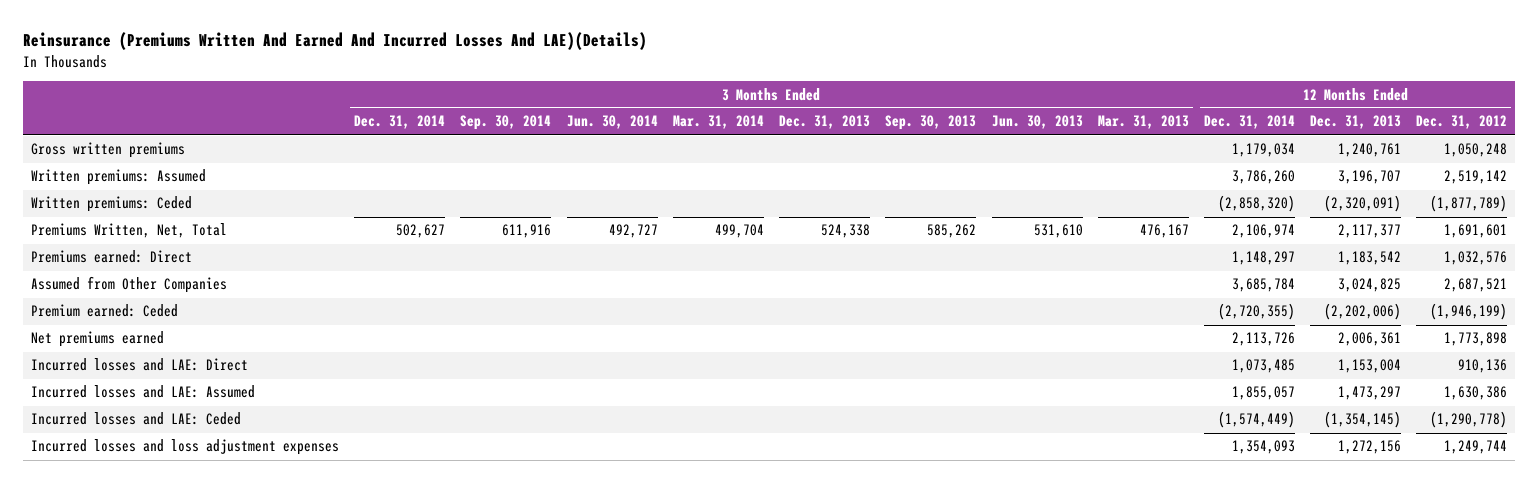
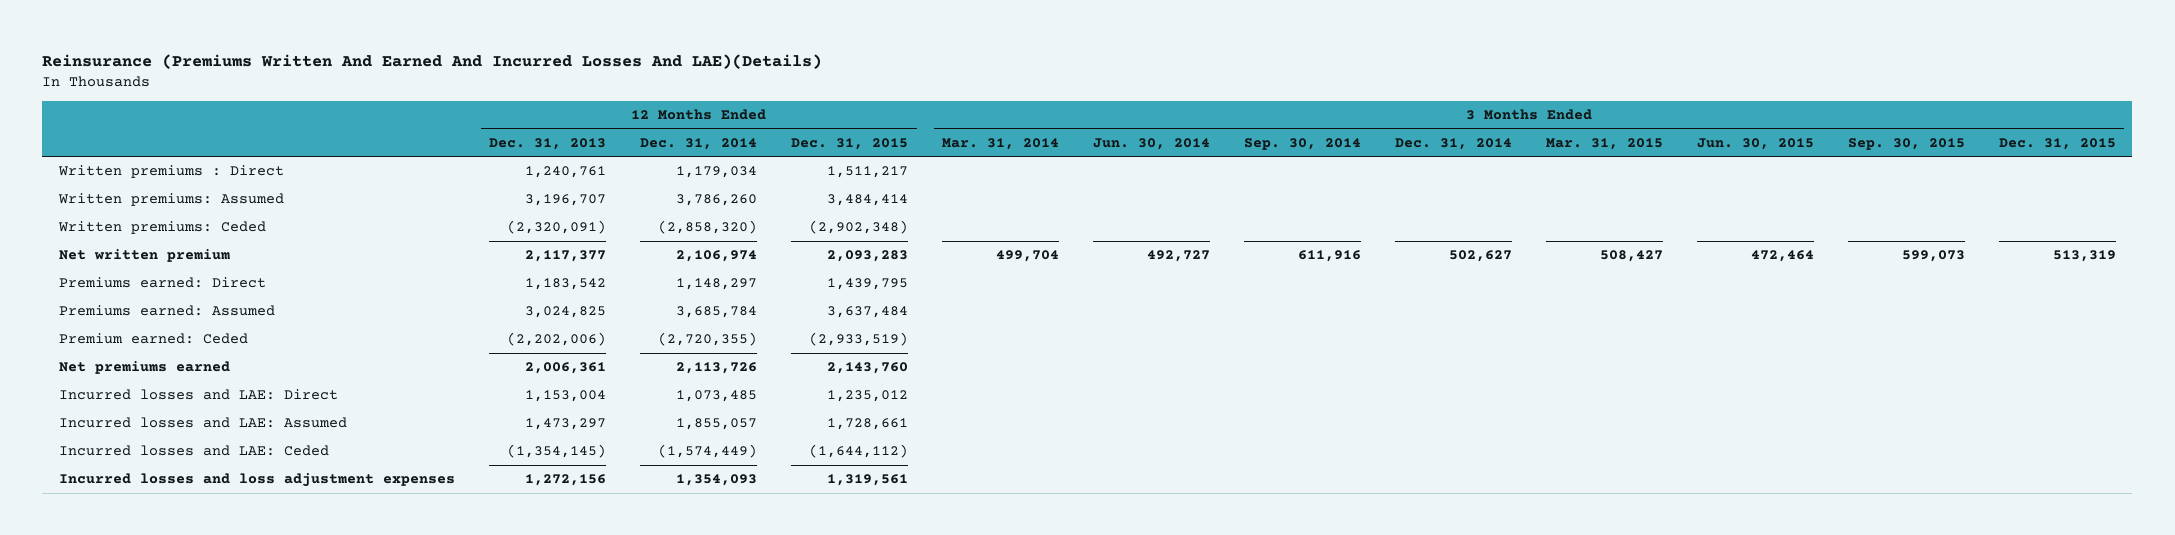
[779,115,871,130] Dec. 31, 2013 -> none
[885,115,977,131] Sep. 30, 2013 -> none
[991,115,1083,130] Jun. 30, 2013 -> none
[1097,115,1189,130] Mar. 31, 2013 -> none
[1416,115,1508,130] Dec. 31, 2012 -> none
none -> [791,137,909,150] Dec. 31, 2015
none -> [1545,137,1663,150] Mar. 31, 2015
none -> [1696,137,1814,150] Jun. 30, 2015
none -> [1847,137,1965,150] Sep. 30, 2015
none -> [1998,137,2116,150] Dec. 31, 2015
[30,142,185,159] Gross written premiums -> [58,165,285,179] Written premiums : Direct
[30,223,227,239] Premiums Written, Net, Total -> [59,249,231,263] Net written premium
[30,276,227,294] Assumed from Other Companies -> [59,305,276,317] Premiums earned: Assumed

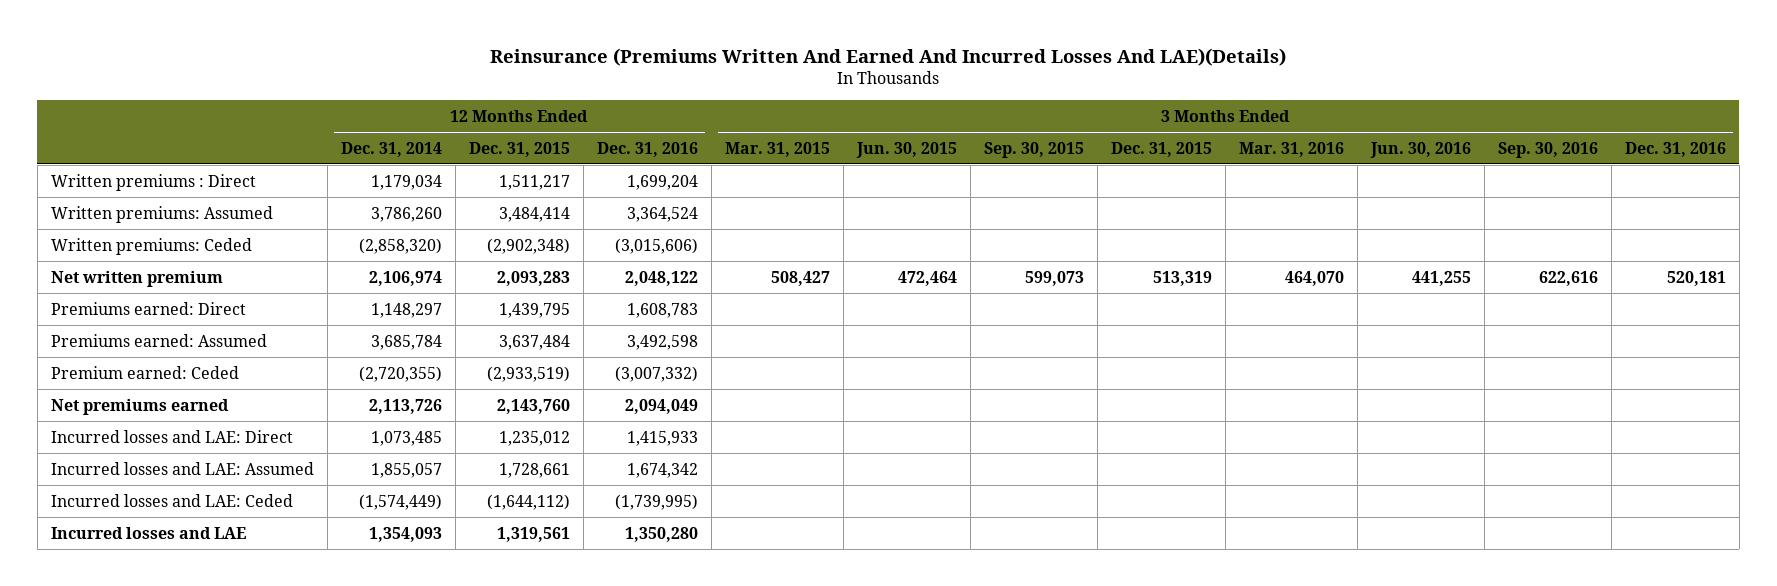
[489,137,607,150] Dec. 31, 2013 -> none
[942,137,1060,150] Mar. 31, 2014 -> none
[1092,137,1210,150] Jun. 30, 2014 -> none
[1243,137,1361,150] Sep. 30, 2014 -> none
[1394,137,1512,150] Dec. 31, 2014 -> none
none -> [596,141,698,157] Dec. 31, 2016
none -> [1238,141,1344,157] Mar. 31, 2016
none -> [1369,141,1471,158] Jun. 30, 2016
none -> [1497,141,1598,158] Sep. 30, 2016
none -> [1624,141,1726,157] Dec. 31, 2016
[59,473,456,488] Incurred losses and loss adjustment expenses -> [50,526,246,539] Incurred losses and LAE

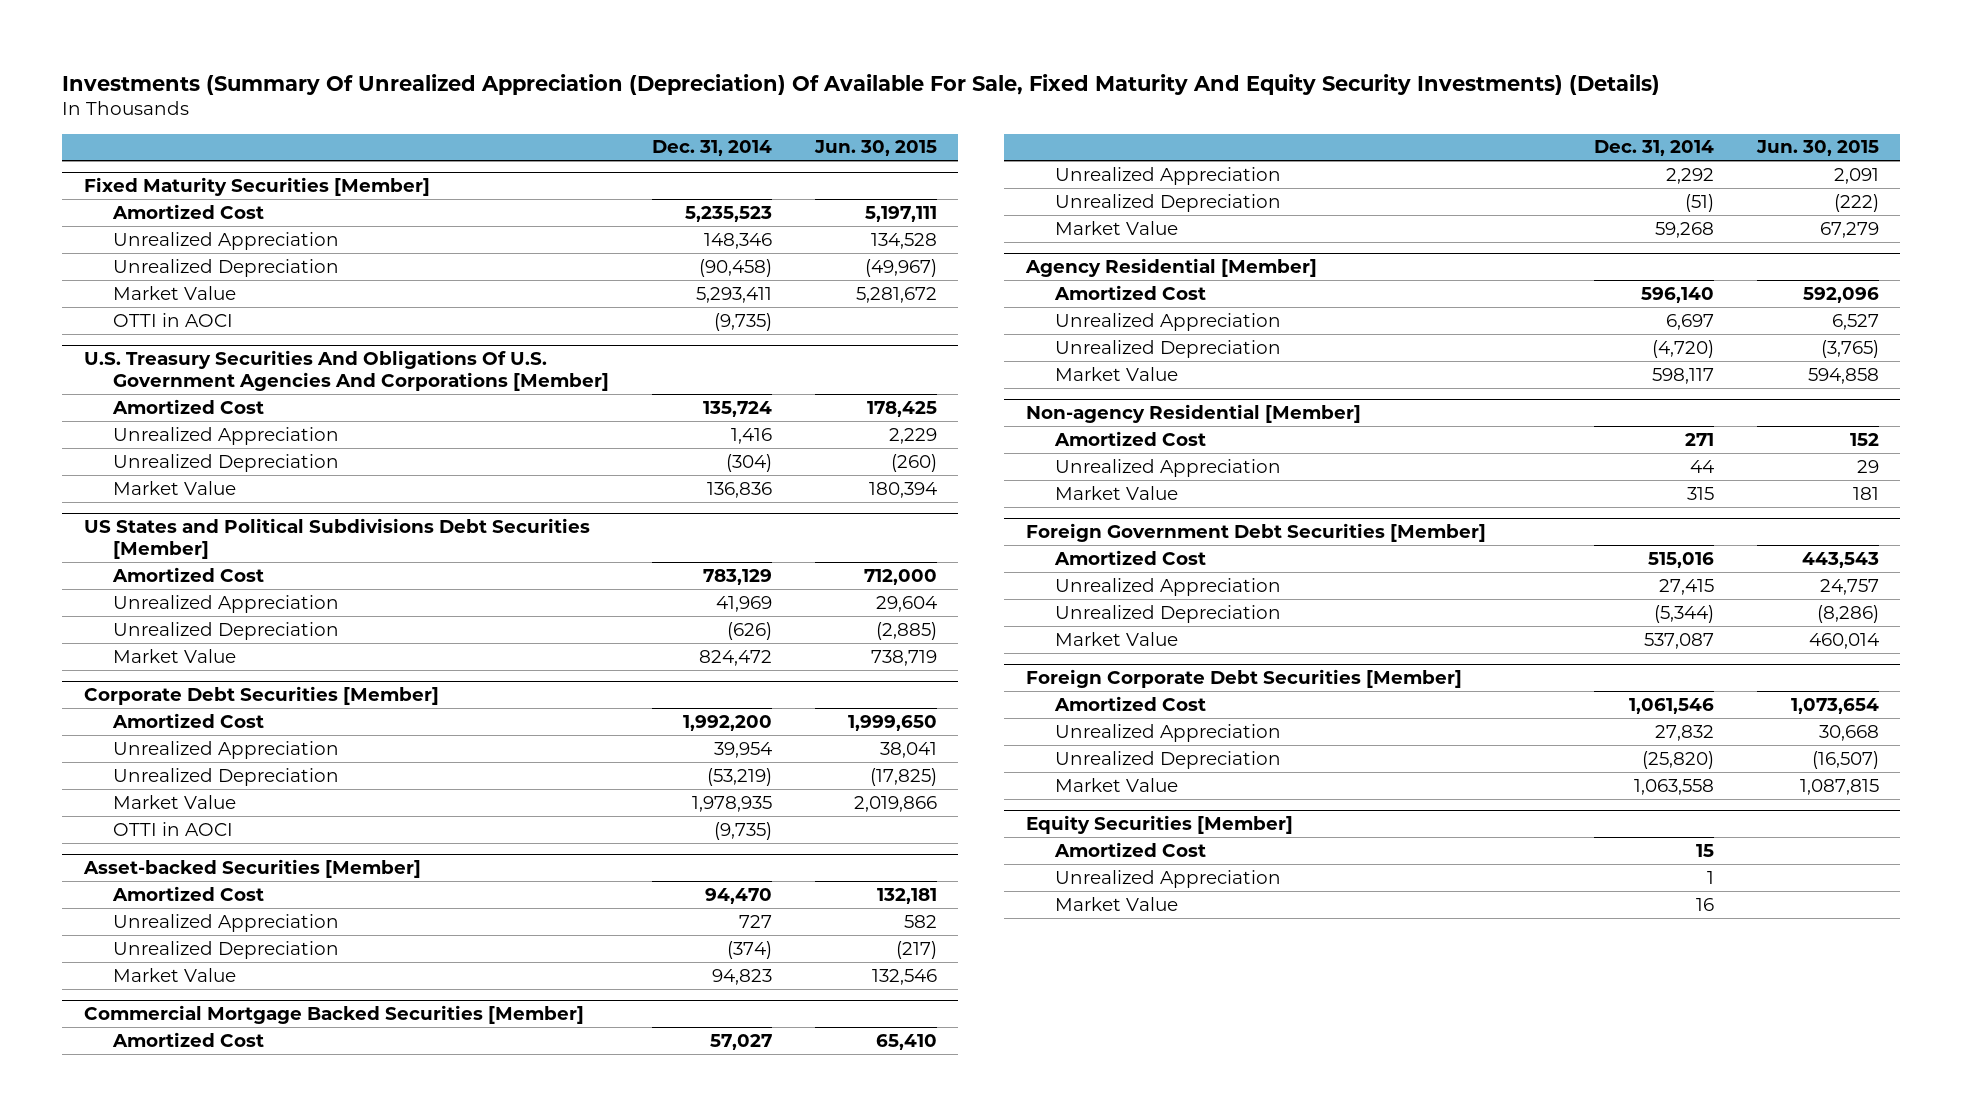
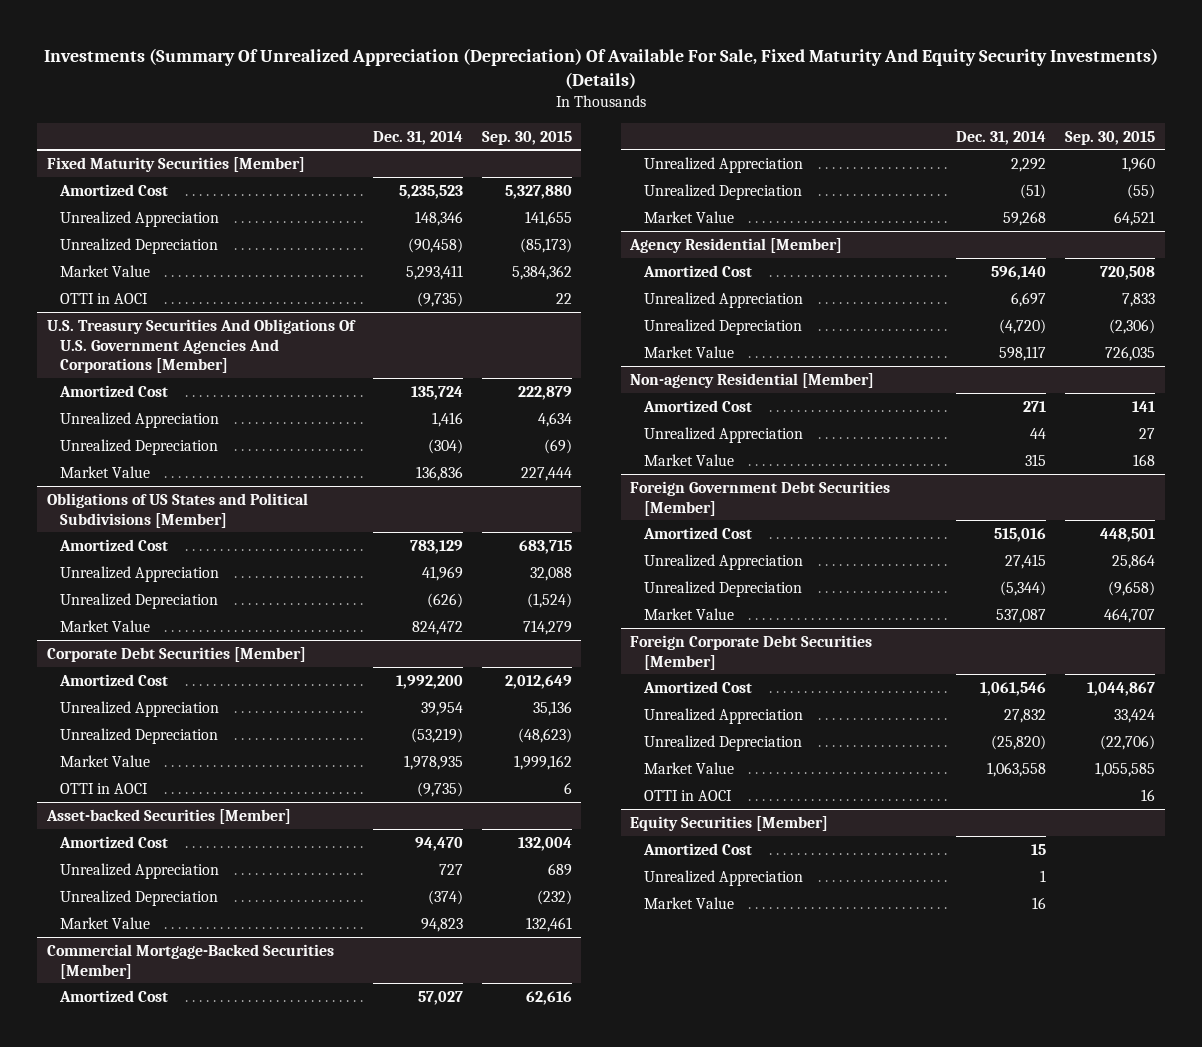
[813,140,937,157] Jun. 30, 2015 -> none
none -> [481,130,572,145] Sep. 30, 2015
[83,517,590,560] US States and Political Subdivisions Debt Securities [Member] -> [46,492,308,528] Obligations of US States and Political Subdivisions [Member]
[83,1004,584,1024] Commercial Mortgage Backed Securities [Member] -> [46,943,334,979] Commercial Mortgage-Backed Securities [Member]
none -> [643,789,732,801] OTTI in AOCI

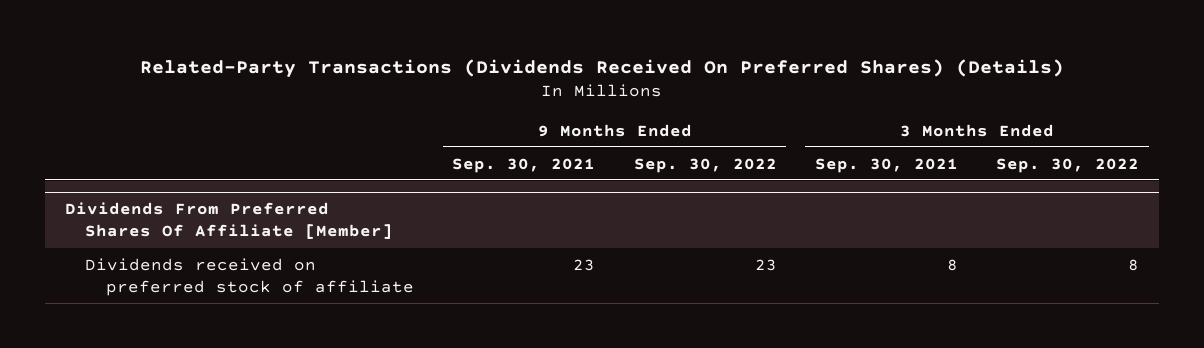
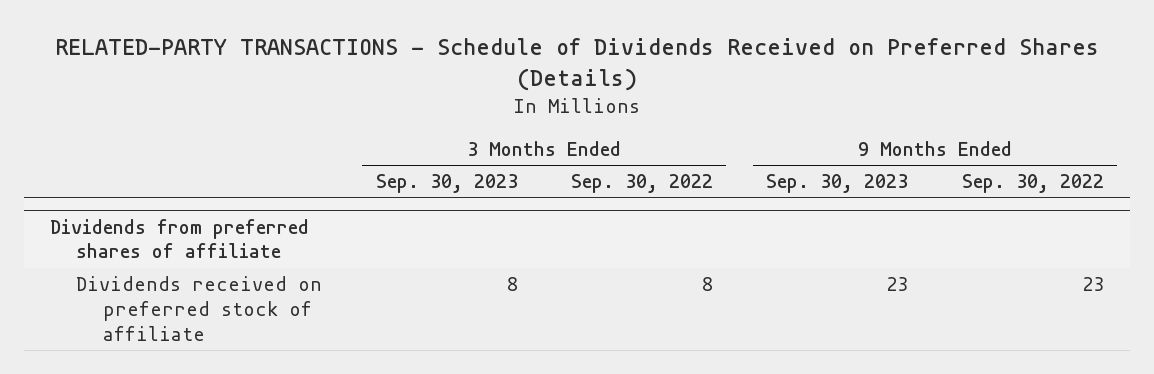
[140,58,1065,78] Related-Party Transactions (Dividends Received On Preferred Shares) (Details) -> [54,37,1099,91] RELATED-PARTY TRANSACTIONS - Schedule of Dividends Received on Preferred Shares (Details)
[452,157,596,173] Sep. 30, 2021 -> none
[815,157,959,173] Sep. 30, 2021 -> none
none -> [375,174,518,194] Sep. 30, 2023
none -> [766,174,909,194] Sep. 30, 2023
[64,201,394,240] Dividends From Preferred Shares Of Affiliate [Member] -> [50,218,310,259] Dividends from preferred shares of affiliate

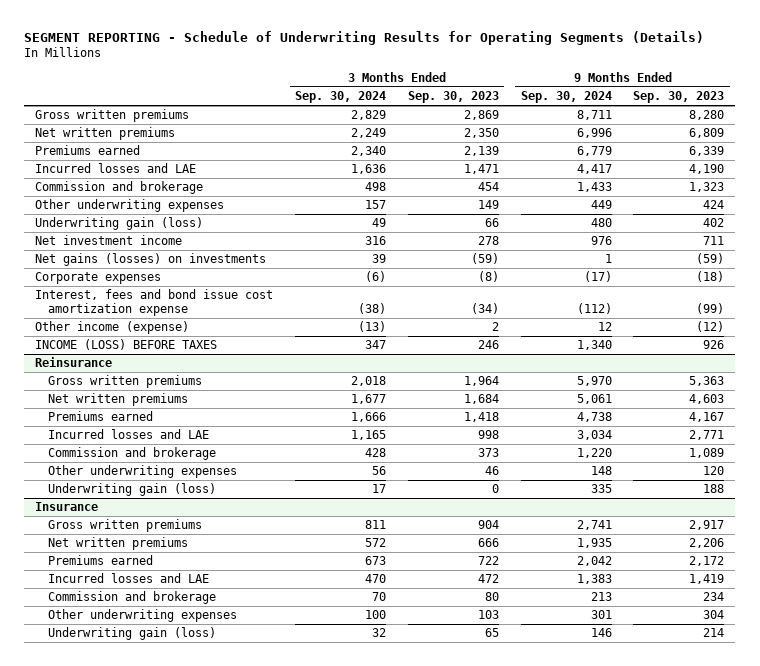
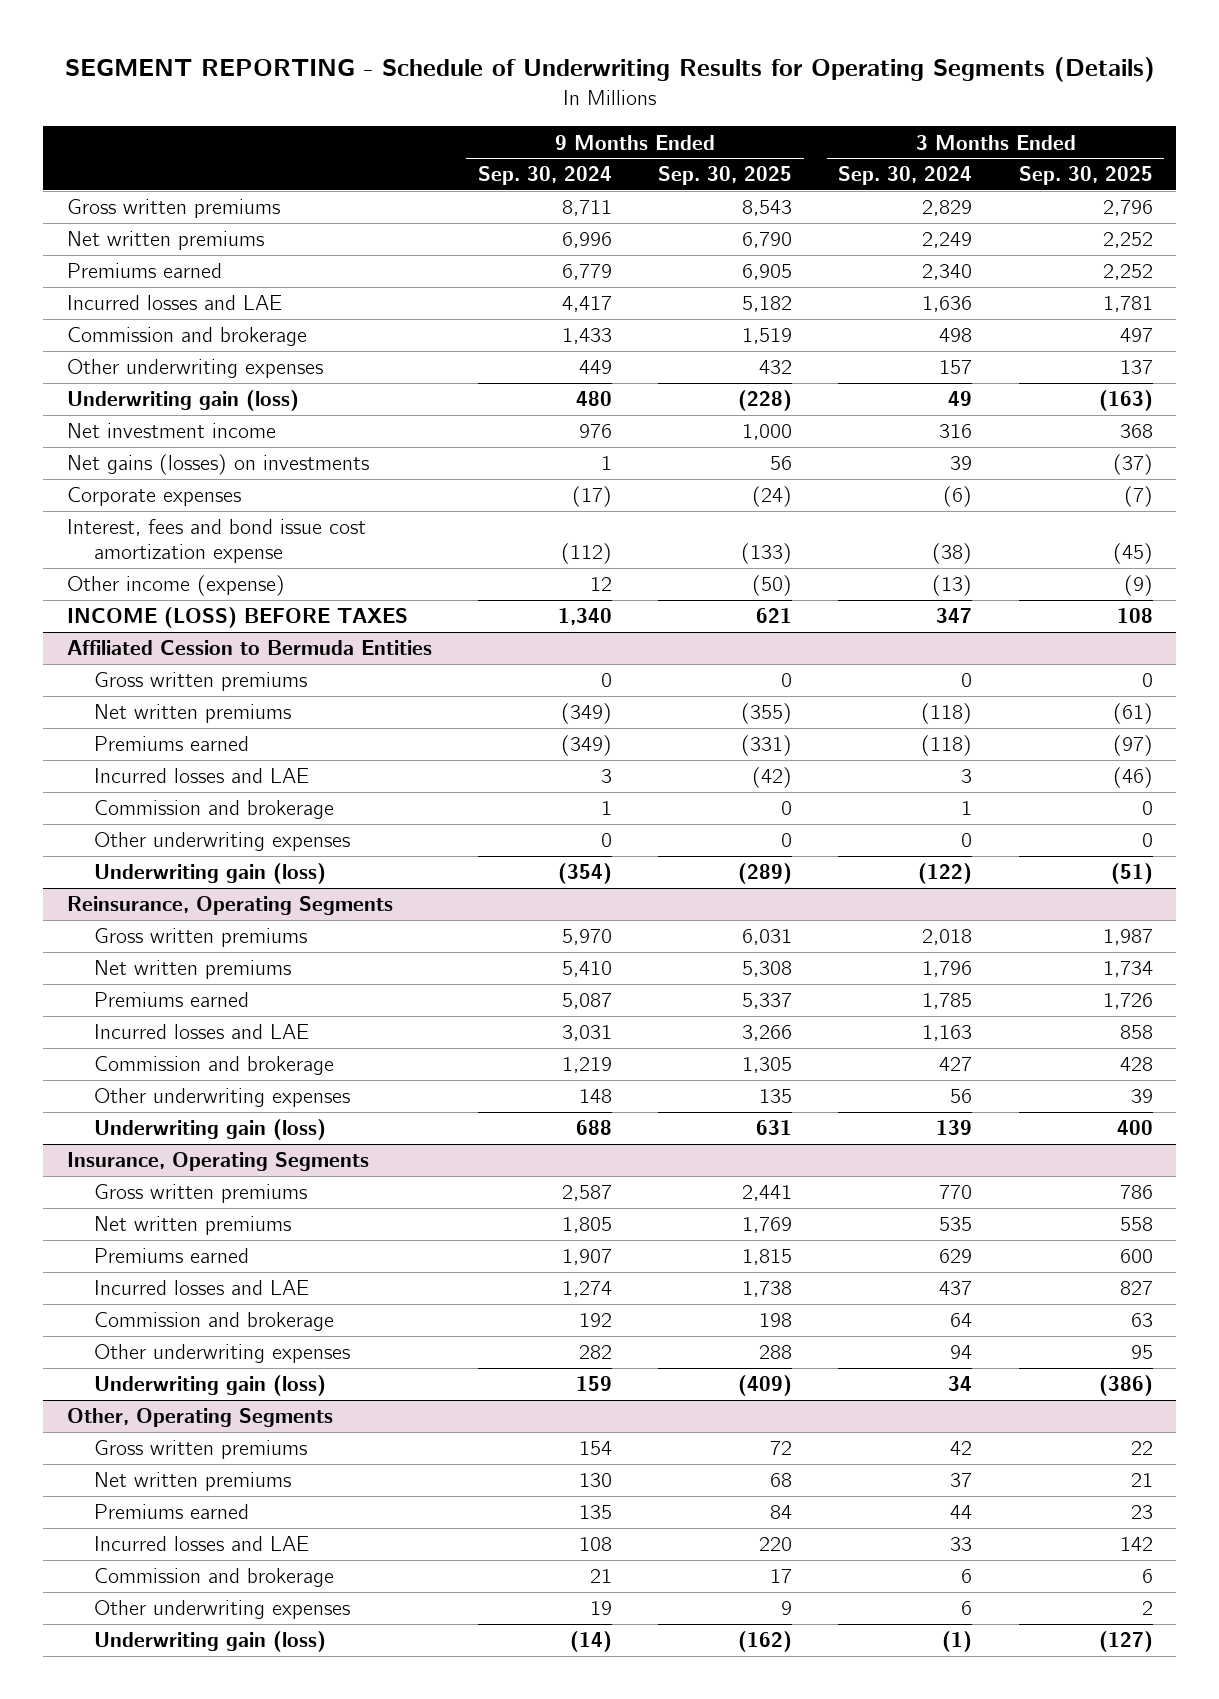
[407,91,499,104] Sep. 30, 2023 -> none
[633,91,725,104] Sep. 30, 2023 -> none
none -> [658,166,793,186] Sep. 30, 2025
none -> [1018,166,1153,186] Sep. 30, 2025
[35,357,113,368] Reinsurance -> none
none -> [66,640,432,656] Affiliated Cession to Bermuda Entities
none -> [93,672,307,692] Gross written premiums
none -> [93,704,291,724] Net written premiums
none -> [93,736,249,752] Premiums earned
none -> [93,768,309,784] Incurred losses and LAE
none -> [93,800,334,820] Commission and brokerage
none -> [93,832,350,852] Other underwriting expenses
none -> [93,863,326,885] Underwriting gain (loss)
none -> [66,896,393,916] Reinsurance, Operating Segments
[351,394,387,405] 1,677 -> [922,961,973,978] 1,796
[576,394,612,405] 5,061 -> [561,961,612,978] 5,410
[351,412,387,423] 1,666 -> [922,993,973,1010] 1,785
[576,412,612,423] 4,738 -> [561,993,612,1010] 5,087
[351,430,387,441] 1,165 -> [922,1025,973,1042] 1,163
[576,430,612,441] 3,034 -> [561,1025,612,1042] 3,031
[365,448,387,458] 428 -> [939,1057,973,1072] 427
[576,448,612,459] 1,220 -> [561,1057,612,1074] 1,219
[35,502,99,512] Insurance -> none
[372,484,387,494] 17 -> [936,1120,973,1136] 139
[590,484,612,494] 335 -> [575,1120,612,1136] 688
none -> [66,1152,369,1172] Insurance, Operating Segments
[365,520,387,530] 811 -> [939,1185,973,1200] 770
[576,520,612,531] 2,741 -> [561,1185,612,1202] 2,587
[365,538,387,548] 572 -> [939,1217,973,1232] 535
[576,538,612,549] 1,935 -> [561,1217,612,1234] 1,805
[365,556,387,566] 673 -> [939,1249,973,1264] 629
[576,556,612,567] 2,042 -> [561,1249,612,1266] 1,907
[365,574,387,584] 470 -> [939,1281,973,1296] 437
[576,574,612,585] 1,383 -> [561,1281,612,1298] 1,274
[372,592,387,602] 70 -> [950,1313,973,1328] 64
[590,592,612,602] 213 -> [578,1313,612,1328] 192
[365,610,387,620] 100 -> [950,1345,973,1360] 94
[590,610,612,620] 301 -> [578,1345,612,1360] 282
[372,628,387,638] 32 -> [948,1376,973,1392] 34
[590,628,612,638] 146 -> [575,1376,612,1392] 159
none -> [66,1408,333,1428] Other, Operating Segments
none -> [93,1440,307,1460] Gross written premiums
none -> [93,1472,291,1492] Net written premiums
none -> [93,1504,249,1520] Premiums earned
none -> [93,1536,309,1552] Incurred losses and LAE
none -> [93,1568,334,1588] Commission and brokerage
none -> [93,1600,350,1620] Other underwriting expenses
none -> [93,1631,326,1653] Underwriting gain (loss)

